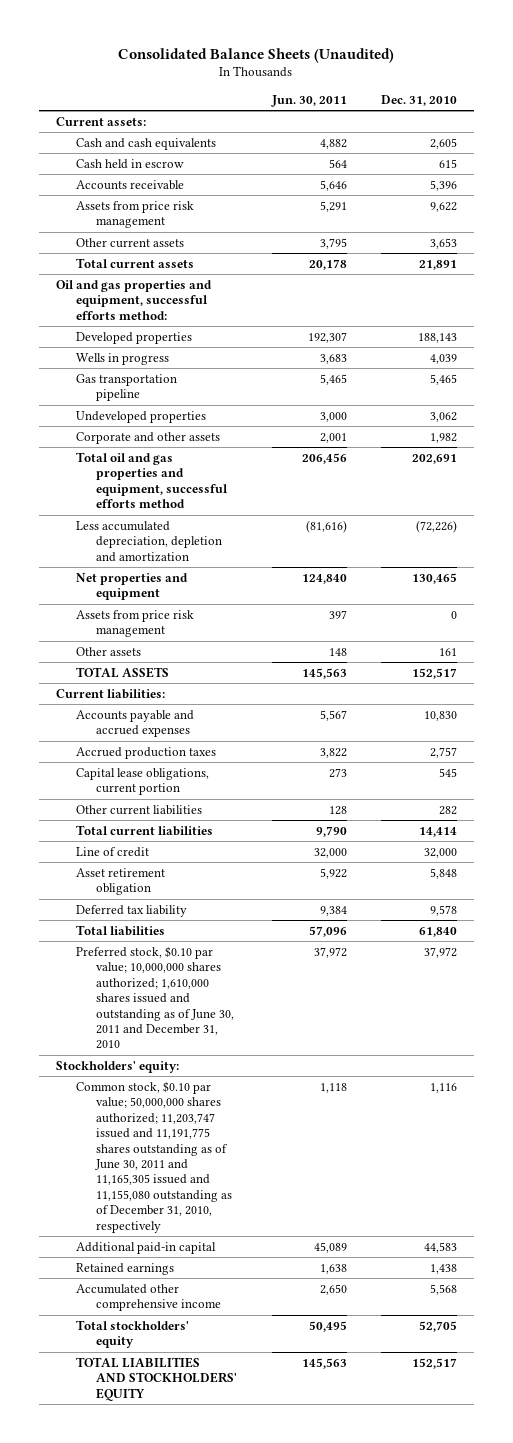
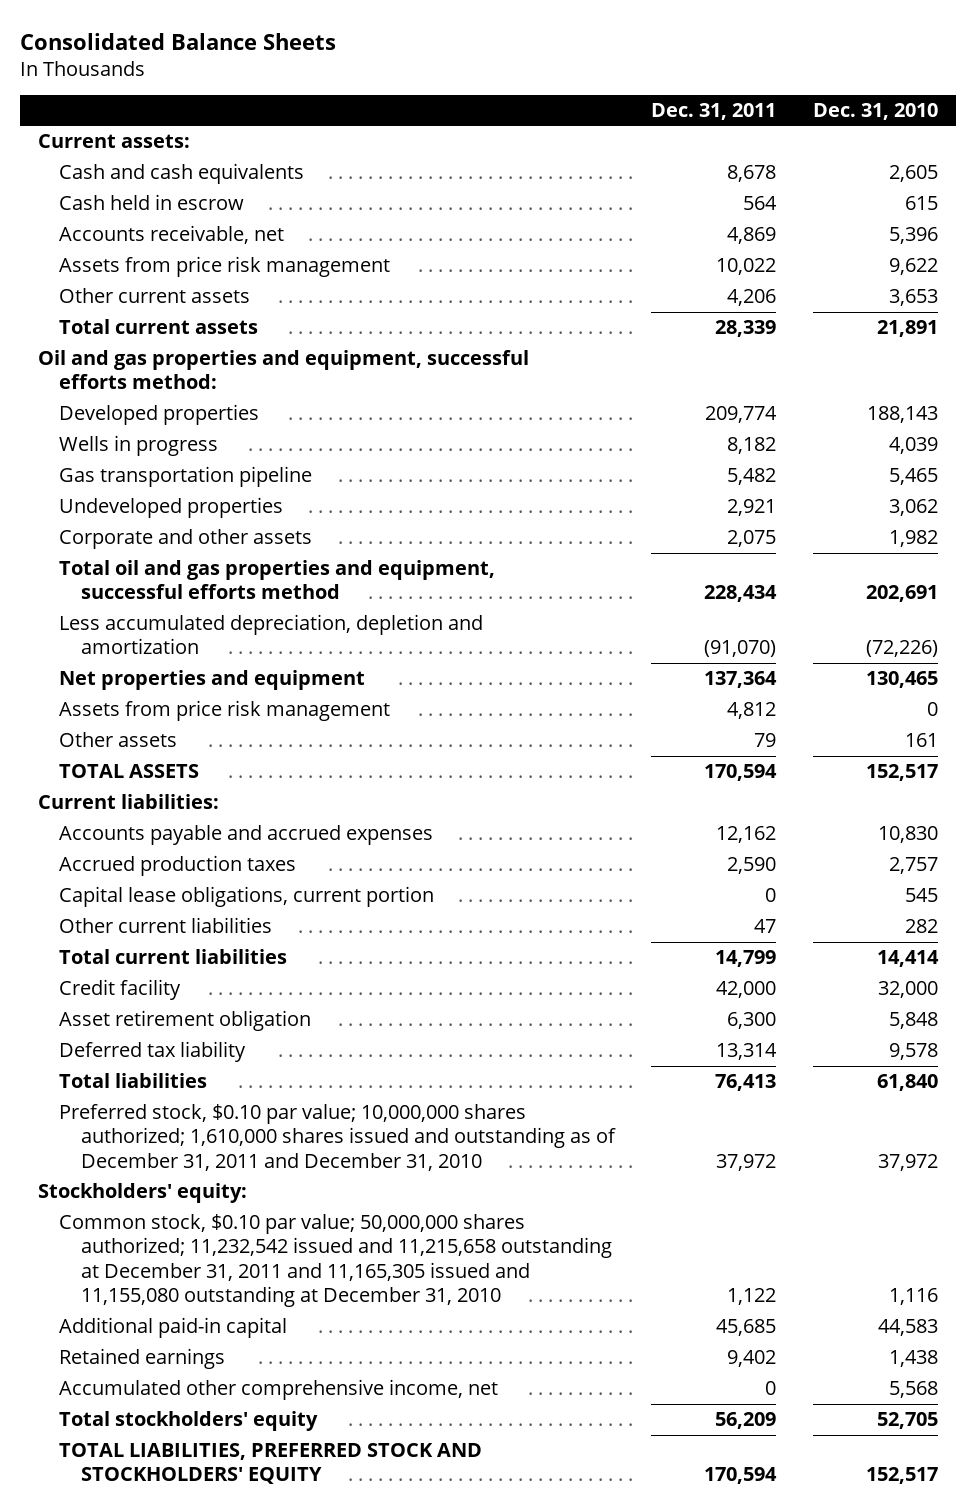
[118,47,395,63] Consolidated Balance Sheets (Unaudited) -> [19,32,336,50] Consolidated Balance Sheets
[270,95,347,108] Jun. 30, 2011 -> none
none -> [651,102,777,120] Dec. 31, 2011
[75,179,184,190] Accounts receivable -> [59,225,285,245] Accounts receivable, net
[75,846,149,857] Line of credit -> [59,979,182,1001] Credit facility
[75,945,235,1050] Preferred stock, $0.10 par value; 10,000,000 shares authorized; 1,610,000 shares issued and outstanding as of June 30, 2011 and December 31, 2010 -> [59,1104,616,1171] Preferred stock, $0.10 par value; 10,000,000 shares authorized; 1,610,000 shares issued and outstanding as of December 31, 2011 and December 31, 2010
[75,1080,233,1233] Common stock, $0.10 par value; 50,000,000 shares authorized; 11,203,747 issued and 11,191,775 shares outstanding as of June 30, 2011 and 11,165,305 issued and 11,155,080 outstanding as of December 31, 2010, respectively -> [59,1214,612,1308] Common stock, $0.10 par value; 50,000,000 shares authorized; 11,232,542 issued and 11,215,658 outstanding at December 31, 2011 and 11,165,305 issued and 11,155,080 outstanding at December 31, 2010
[75,1283,222,1312] Accumulated other comprehensive income -> [59,1379,499,1401] Accumulated other comprehensive income, net
[75,1356,238,1401] TOTAL LIABILITIES AND STOCKHOLDERS' EQUITY -> [59,1443,483,1485] TOTAL LIABILITIES, PREFERRED STOCK AND STOCKHOLDERS' EQUITY

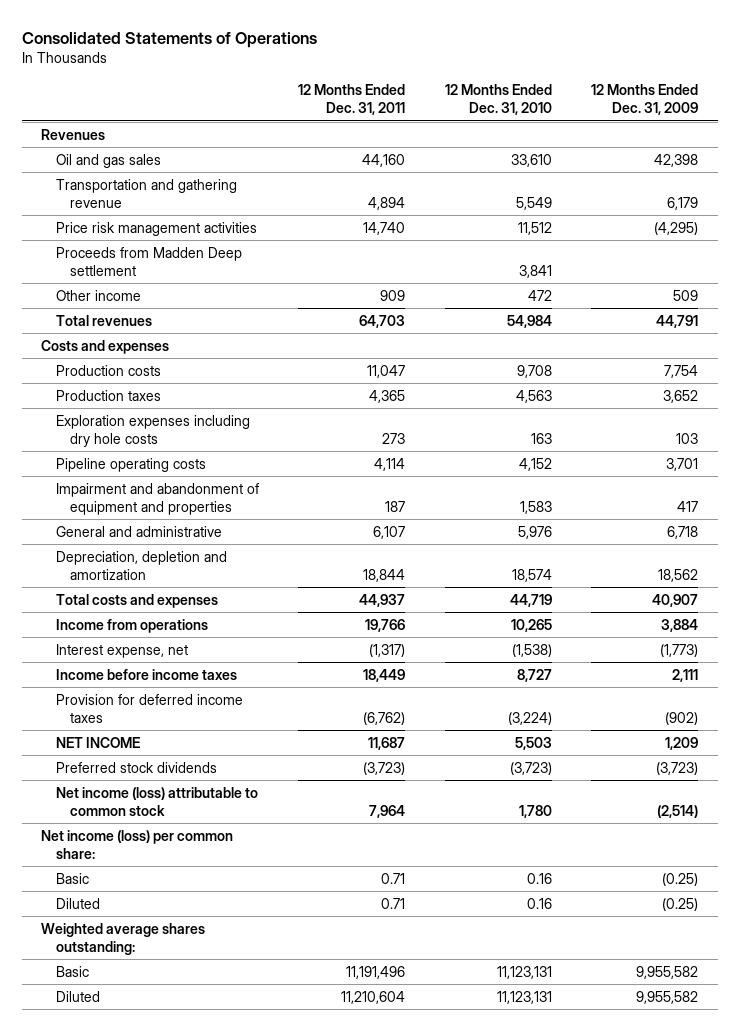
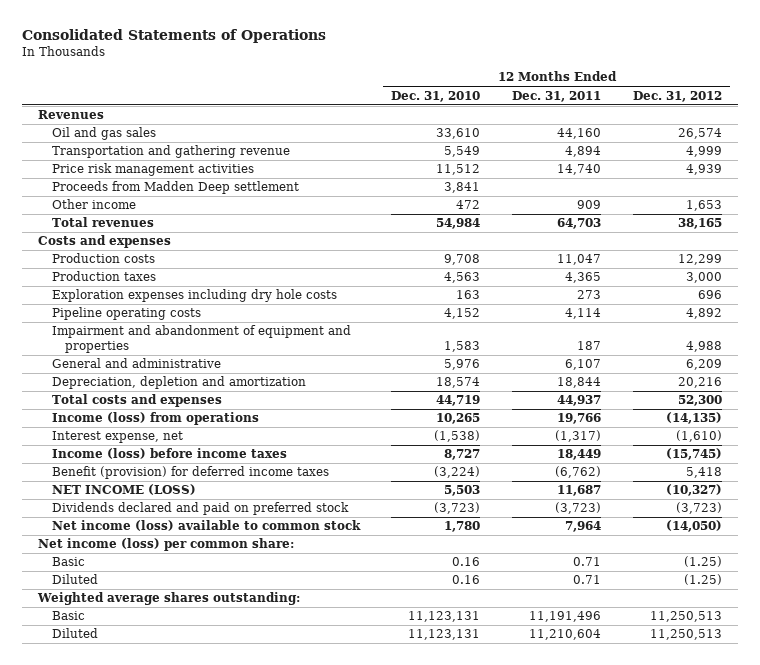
[591,84,699,116] 12 Months Ended Dec. 31, 2009 -> none
none -> [633,90,723,102] Dec. 31, 2012
[55,618,208,633] Income from operations -> [51,412,259,426] Income (loss) from operations
[55,668,237,680] Income before income taxes -> [51,448,287,460] Income (loss) before income taxes
[55,693,243,723] Provision for deferred income taxes -> [51,466,329,480] Benefit (provision) for deferred income taxes
[55,736,140,748] NET INCOME -> [51,484,196,496] NET INCOME (LOSS)
[55,761,217,773] Preferred stock dividends -> [51,502,349,516] Dividends declared and paid on preferred stock
[55,786,258,816] Net income (loss) attributable to common stock -> [51,520,361,532] Net income (loss) available to common stock

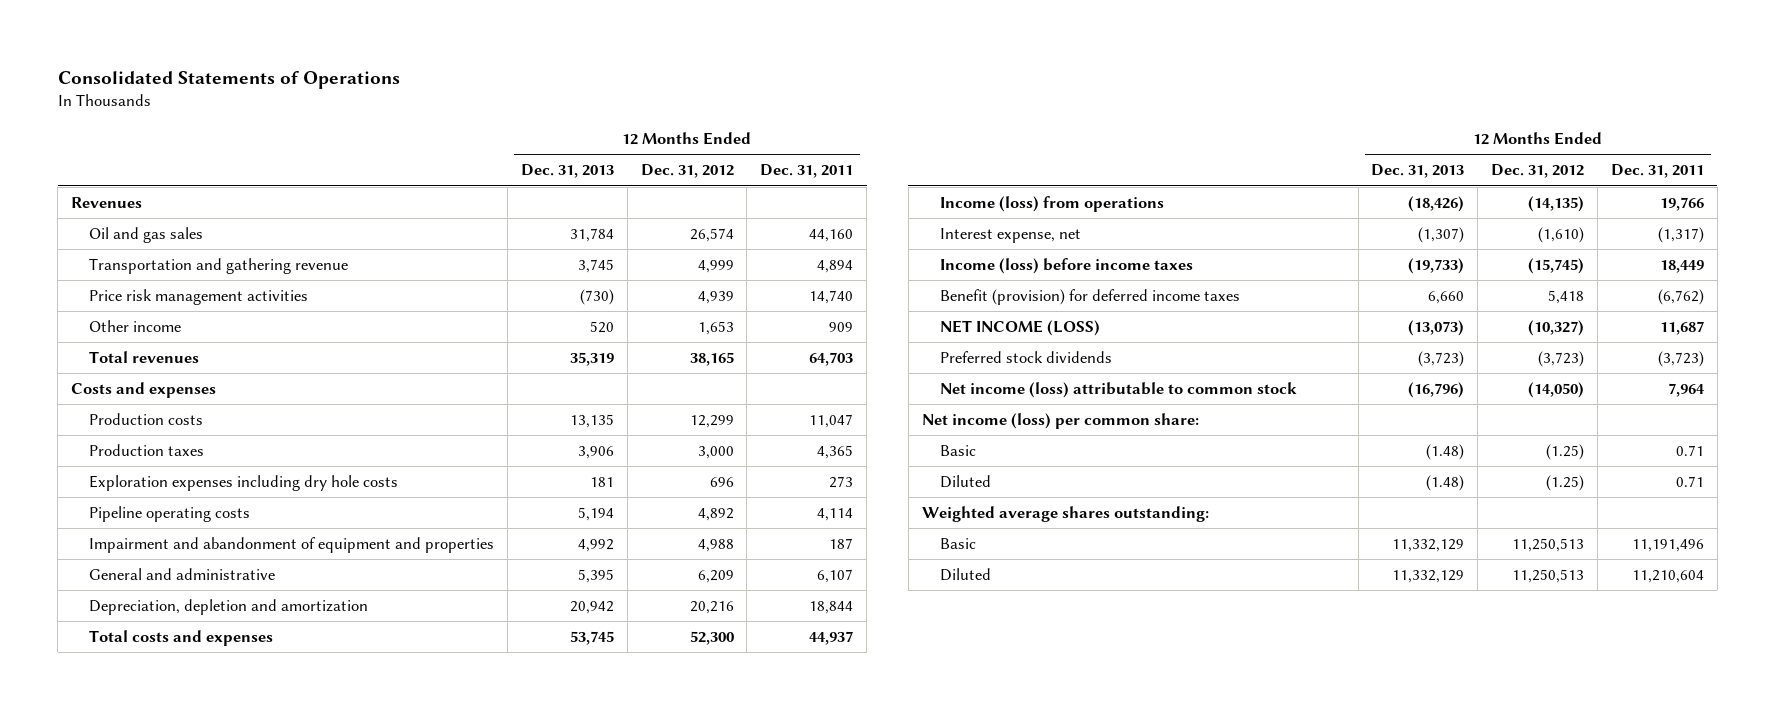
[391,90,481,102] Dec. 31, 2010 -> none
none -> [520,164,614,179] Dec. 31, 2013
[51,181,299,195] Proceeds from Madden Deep settlement -> none
[51,502,349,516] Dividends declared and paid on preferred stock -> [939,351,1112,364] Preferred stock dividends
[51,520,361,532] Net income (loss) available to common stock -> [939,382,1297,399] Net income (loss) attributable to common stock

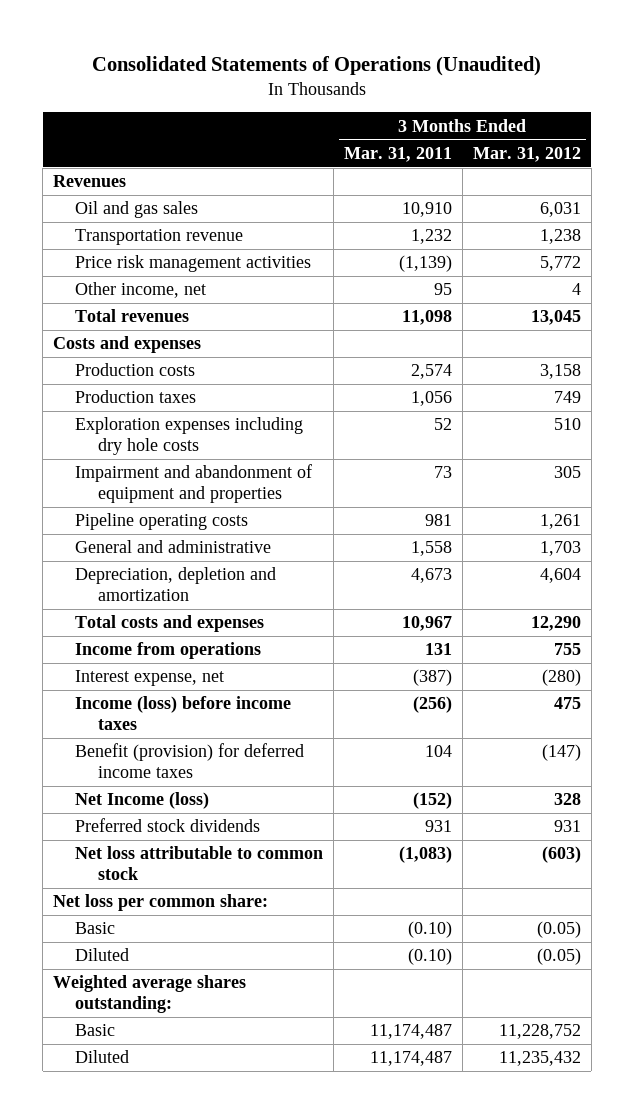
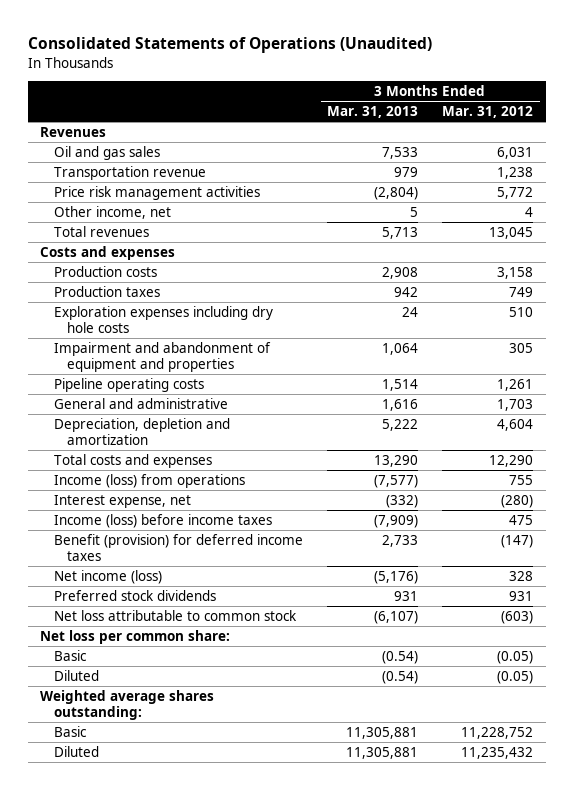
[344,147,453,163] Mar. 31, 2011 -> none
none -> [327,106,419,119] Mar. 31, 2013
[75,642,262,660] Income from operations -> [53,473,245,488] Income (loss) from operations
[75,792,210,810] Net Income (loss) -> [53,569,162,584] Net income (loss)

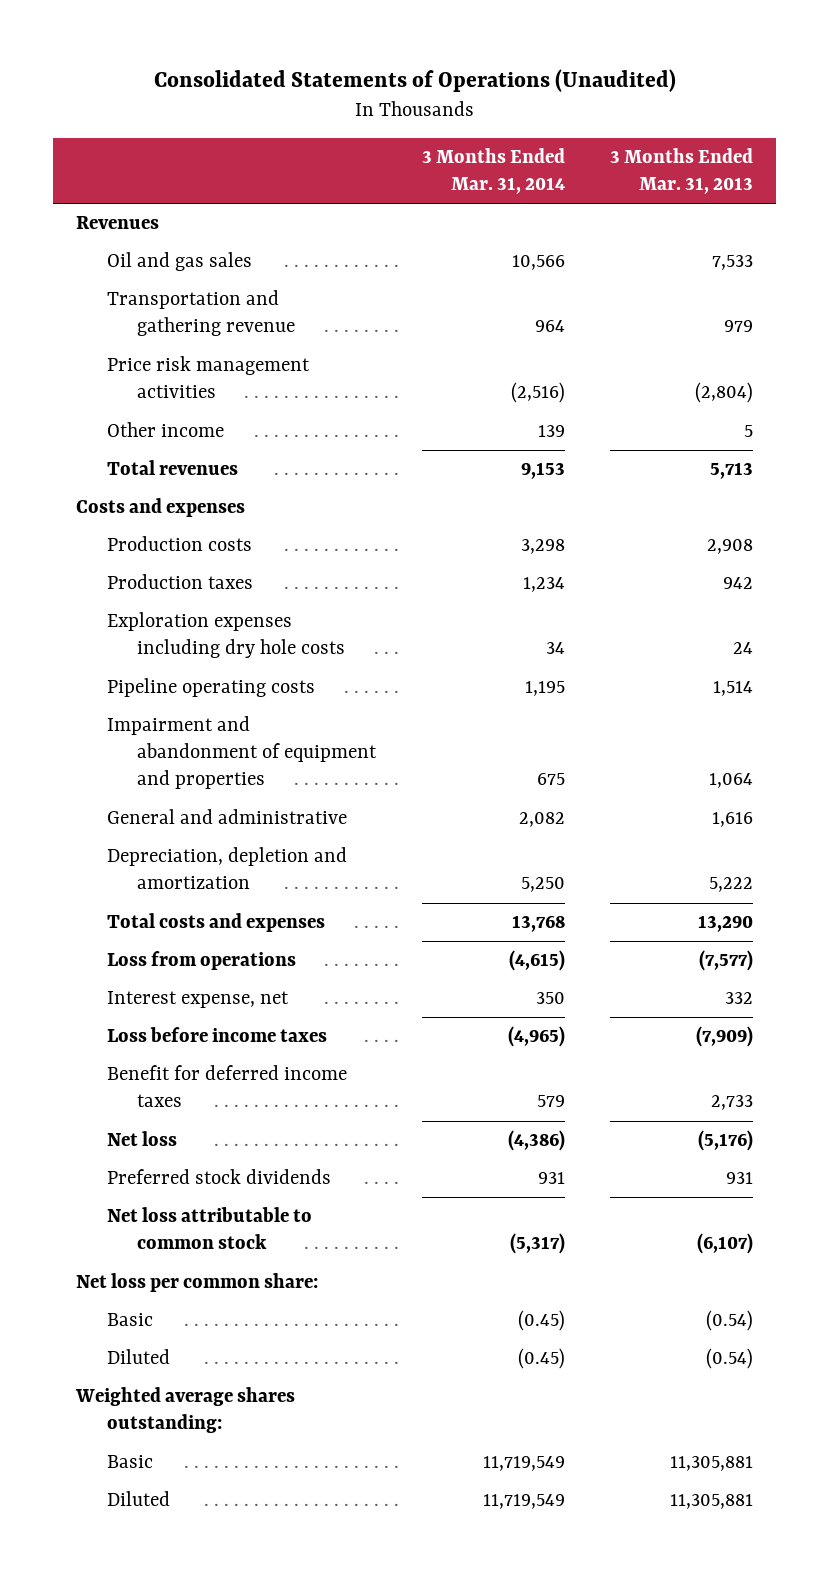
[442,106,534,119] Mar. 31, 2012 -> none
none -> [421,148,565,195] 3 Months Ended Mar. 31, 2014
[53,165,206,180] Transportation revenue -> [106,290,296,337] Transportation and gathering revenue
[53,205,171,219] Other income, net -> [106,422,224,438] Other income
[53,341,271,373] Impairment and abandonment of equipment and properties -> [106,716,378,790] Impairment and abandonment of equipment and properties
[53,473,245,488] Income (loss) from operations -> [106,951,296,971] Loss from operations
[386,494,419,508] (332) -> [724,992,753,1005] 332
[53,513,272,528] Income (loss) before income taxes -> [106,1027,327,1043] Loss before income taxes
[53,533,303,562] Benefit (provision) for deferred income taxes -> [106,1065,347,1108] Benefit for deferred income taxes
[53,569,162,584] Net income (loss) -> [106,1131,177,1147] Net loss

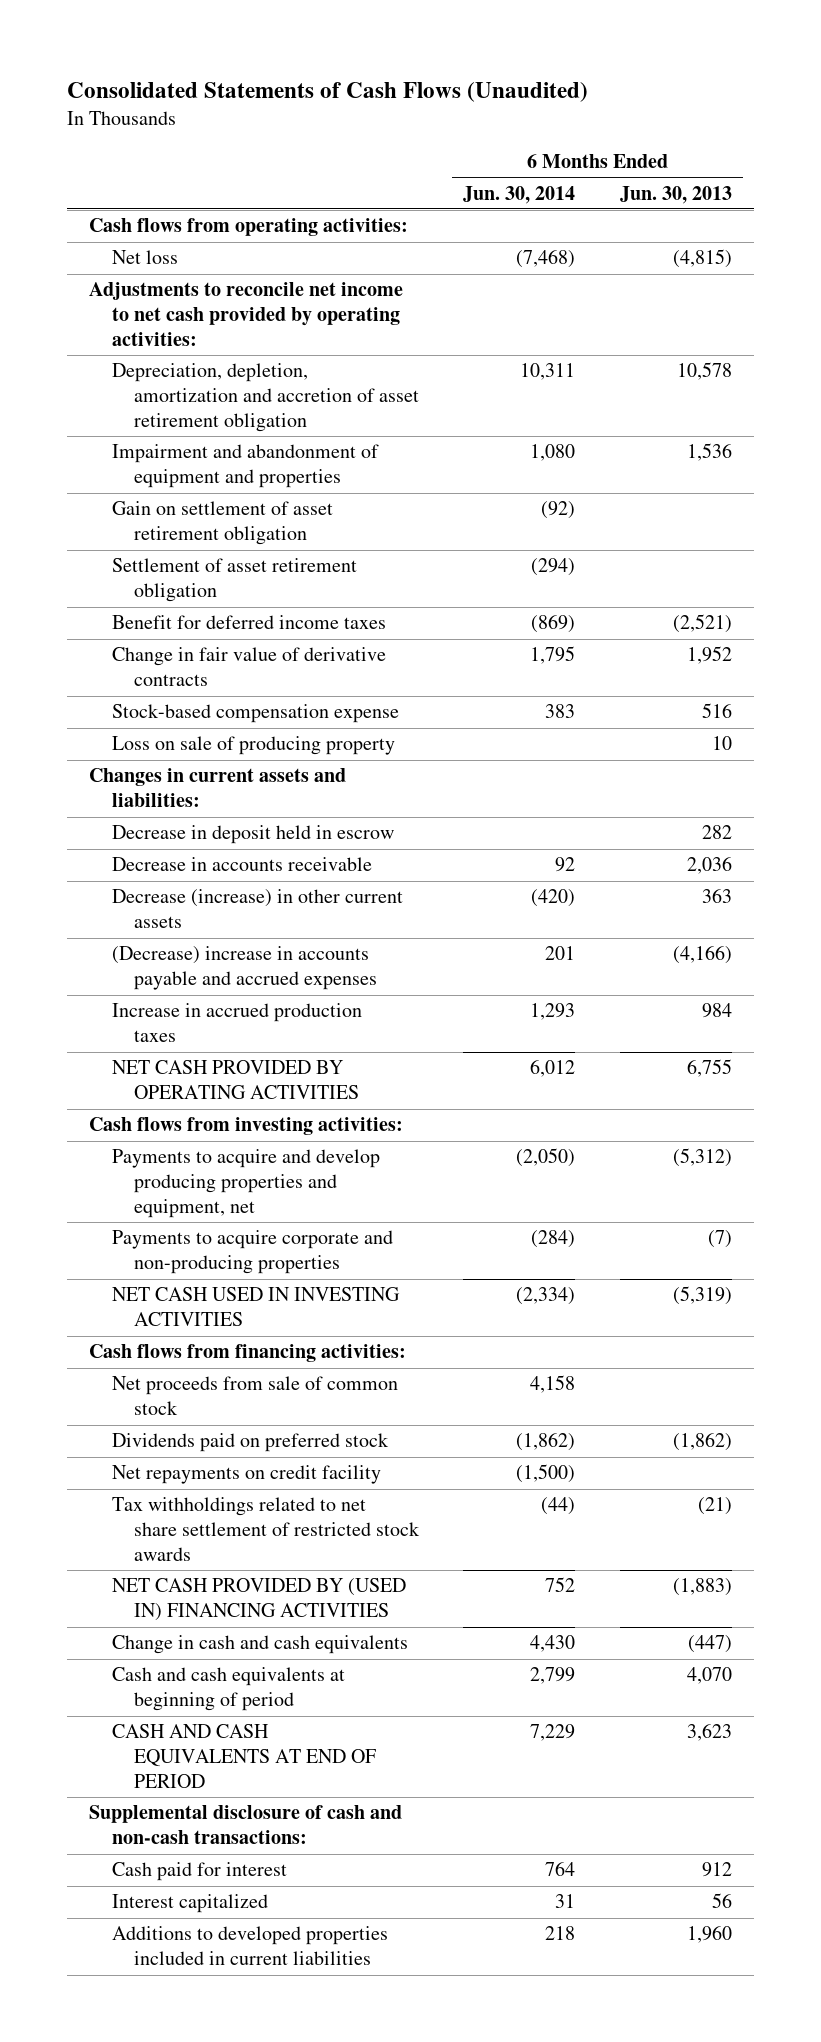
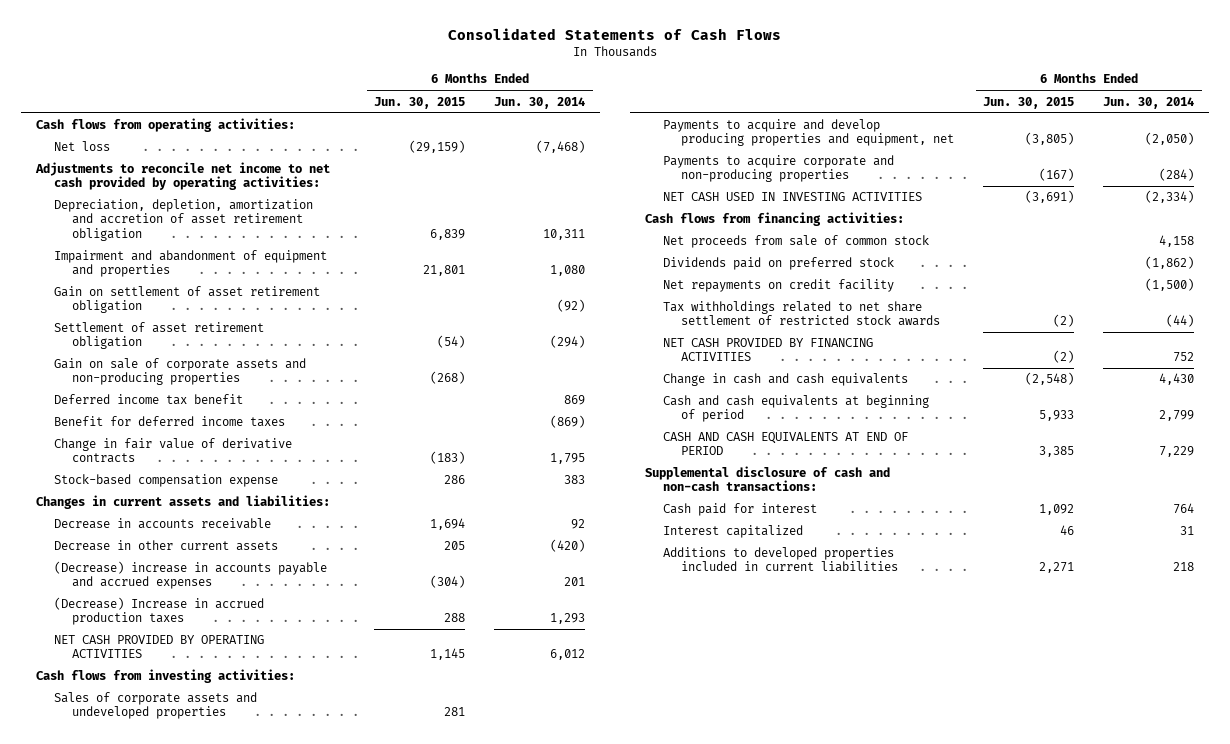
[67,82,589,103] Consolidated Statements of Cash Flows (Unaudited) -> [448,27,782,40] Consolidated Statements of Cash Flows
[619,185,732,204] Jun. 30, 2013 -> none
none -> [374,96,466,109] Jun. 30, 2015
none -> [53,358,306,386] Gain on sale of corporate assets and non-producing properties
none -> [53,394,243,406] Deferred income tax benefit
[111,736,395,756] Loss on sale of producing property -> none
[111,825,394,845] Decrease in deposit held in escrow -> none
[111,889,403,929] Decrease (increase) in other current assets -> [53,540,278,552] Decrease in other current assets
[111,1003,362,1043] Increase in accrued production taxes -> [53,597,264,626] (Decrease) Increase in accrued production taxes
none -> [53,692,257,720] Sales of corporate assets and undeveloped properties
[111,1578,406,1622] NET CASH PROVIDED BY (USED IN) FINANCING ACTIVITIES -> [662,338,873,362] NET CASH PROVIDED BY FINANCING ACTIVITIES

